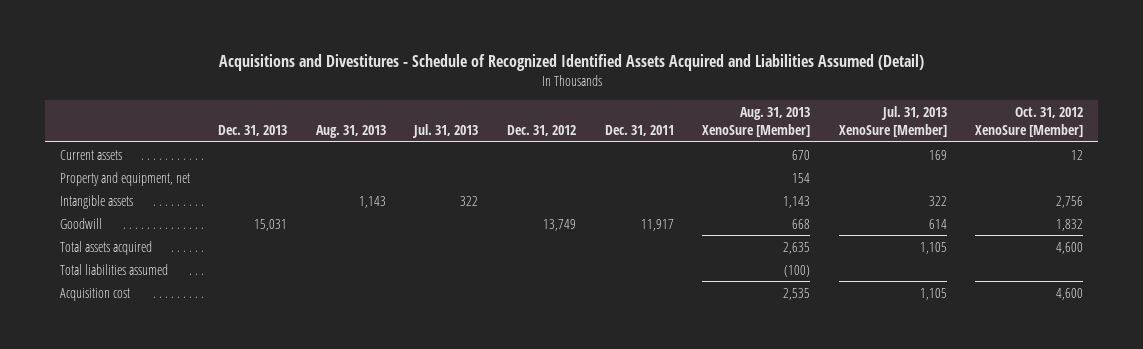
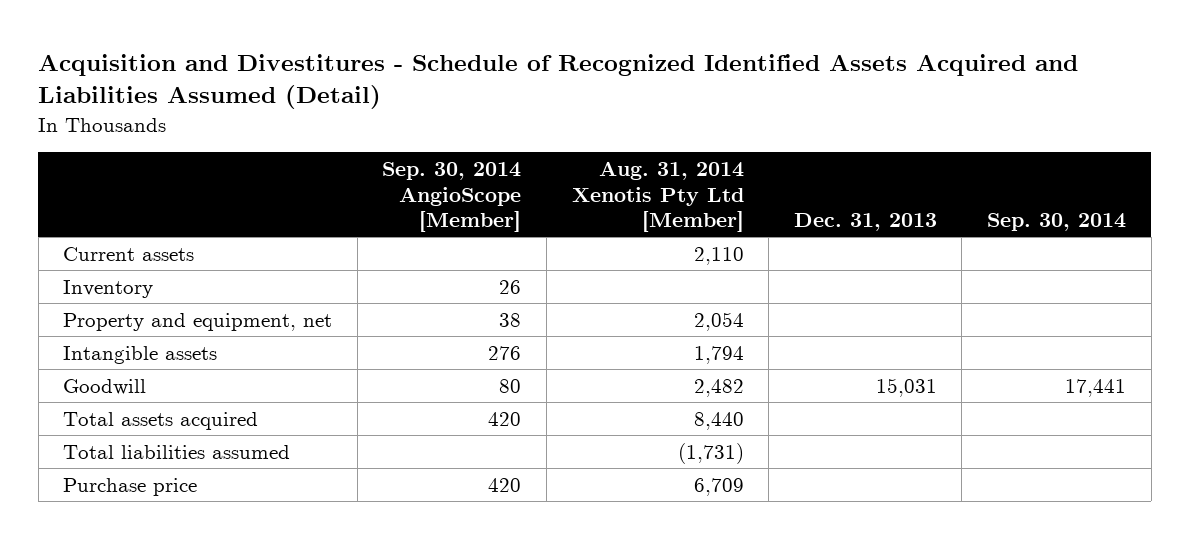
[218,54,924,72] Acquisitions and Divestitures - Schedule of Recognized Identified Assets Acquired and Liabilities Assumed (Detail) -> [38,53,1079,110] Acquisition and Divestitures - Schedule of Recognized Identified Assets Acquired and Liabilities Assumed (Detail)
[315,125,386,139] Aug. 31, 2013 -> none
[412,124,479,139] Jul. 31, 2013 -> none
[507,125,577,137] Dec. 31, 2012 -> none
[604,125,674,137] Dec. 31, 2011 -> none
[702,106,811,138] Aug. 31, 2013 XenoSure [Member] -> none
[838,105,947,138] Jul. 31, 2013 XenoSure [Member] -> none
[975,106,1084,138] Oct. 31, 2012 XenoSure [Member] -> none
none -> [382,162,522,233] Sep. 30, 2014 AngioScope [Member]
none -> [571,161,744,233] Aug. 31, 2014 Xenotis Pty Ltd [Member]
none -> [986,213,1126,232] Sep. 30, 2014
none -> [63,279,154,298] Inventory
[59,287,130,301] Acquisition cost -> [63,477,198,496] Purchase price

